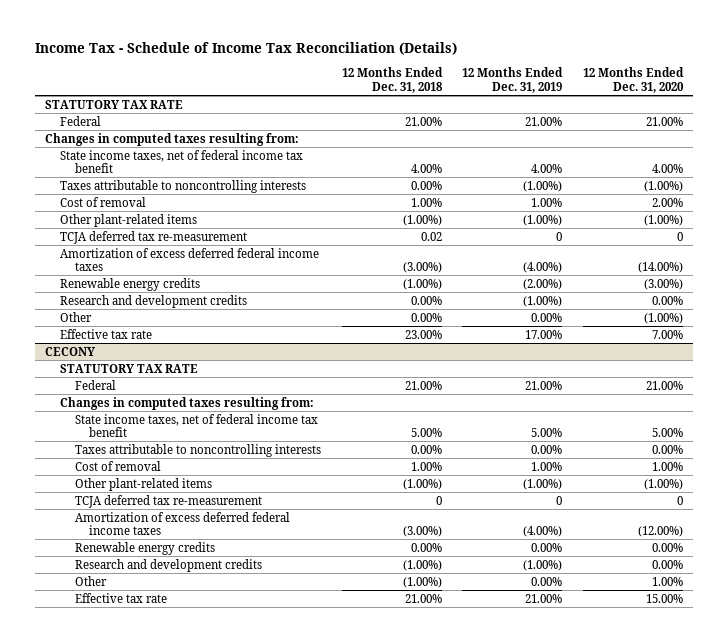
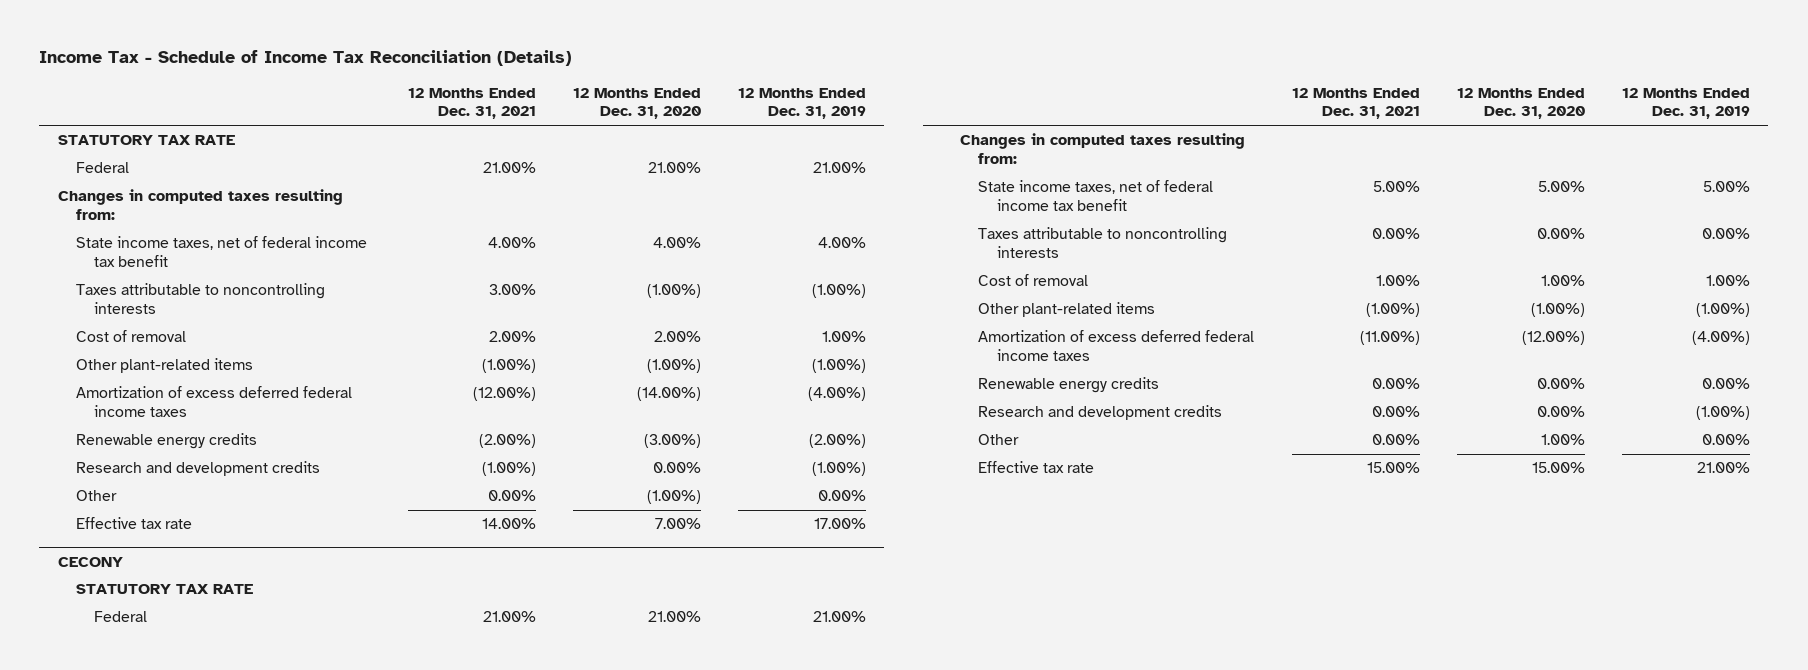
[341,67,443,93] 12 Months Ended Dec. 31, 2018 -> none
none -> [407,88,536,120] 12 Months Ended Dec. 31, 2021
[60,230,248,244] TCJA deferred tax re-measurement -> none
[74,494,262,508] TCJA deferred tax re-measurement -> none

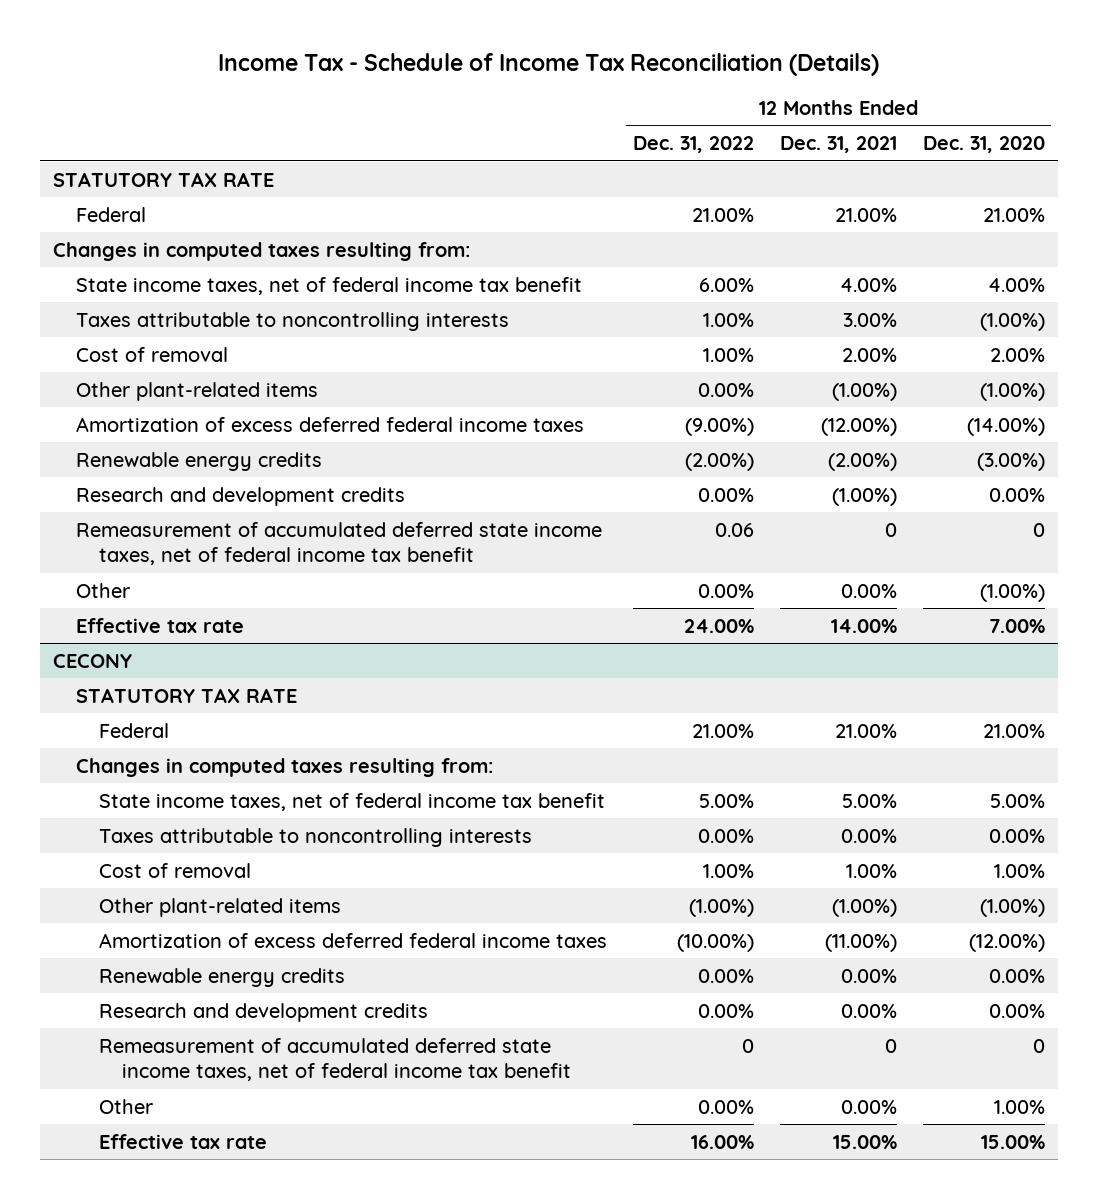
[737,88,866,120] 12 Months Ended Dec. 31, 2019 -> none
none -> [632,136,754,154] Dec. 31, 2022
none -> [75,521,602,566] Remeasurement of accumulated deferred state income taxes, net of federal income tax benefit
none -> [98,1037,572,1082] Remeasurement of accumulated deferred state income taxes, net of federal income tax benefit

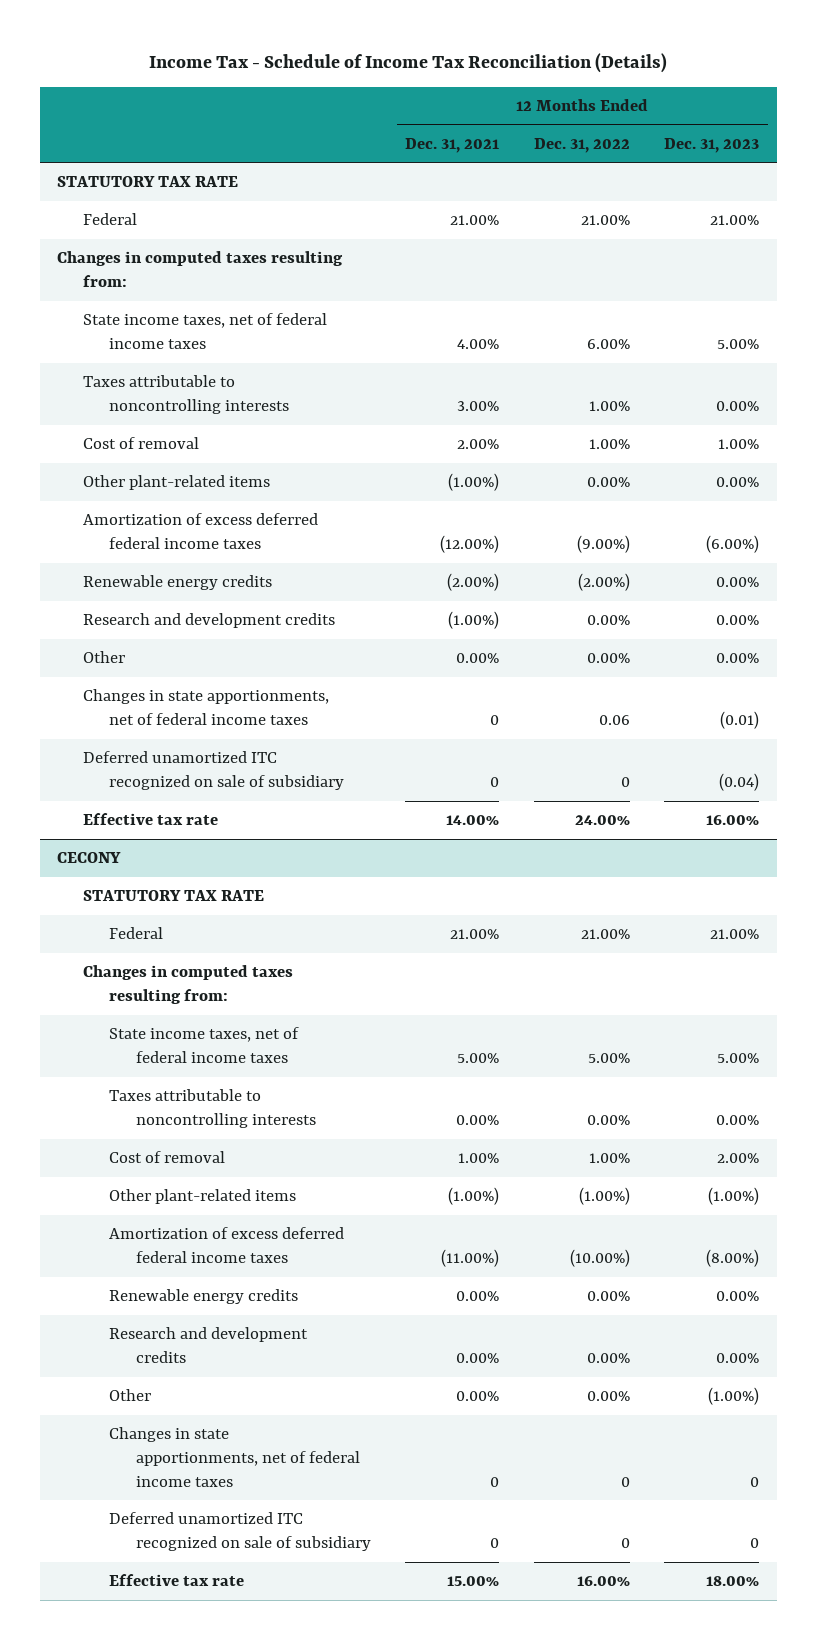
[922,136,1045,154] Dec. 31, 2020 -> none
none -> [664,137,760,153] Dec. 31, 2023
[75,276,582,295] State income taxes, net of federal income tax benefit -> [83,313,328,349] State income taxes, net of federal income taxes
[75,521,602,566] Remeasurement of accumulated deferred state income taxes, net of federal income tax benefit -> none
none -> [83,689,330,725] Changes in state apportionments, net of federal income taxes
none -> [83,751,345,790] Deferred unamortized ITC recognized on sale of subsidiary
[98,792,605,811] State income taxes, net of federal income tax benefit -> [109,1027,300,1063] State income taxes, net of federal income taxes
[98,1037,572,1082] Remeasurement of accumulated deferred state income taxes, net of federal income tax benefit -> none
none -> [109,1427,360,1487] Changes in state apportionments, net of federal income taxes
none -> [109,1512,371,1551] Deferred unamortized ITC recognized on sale of subsidiary

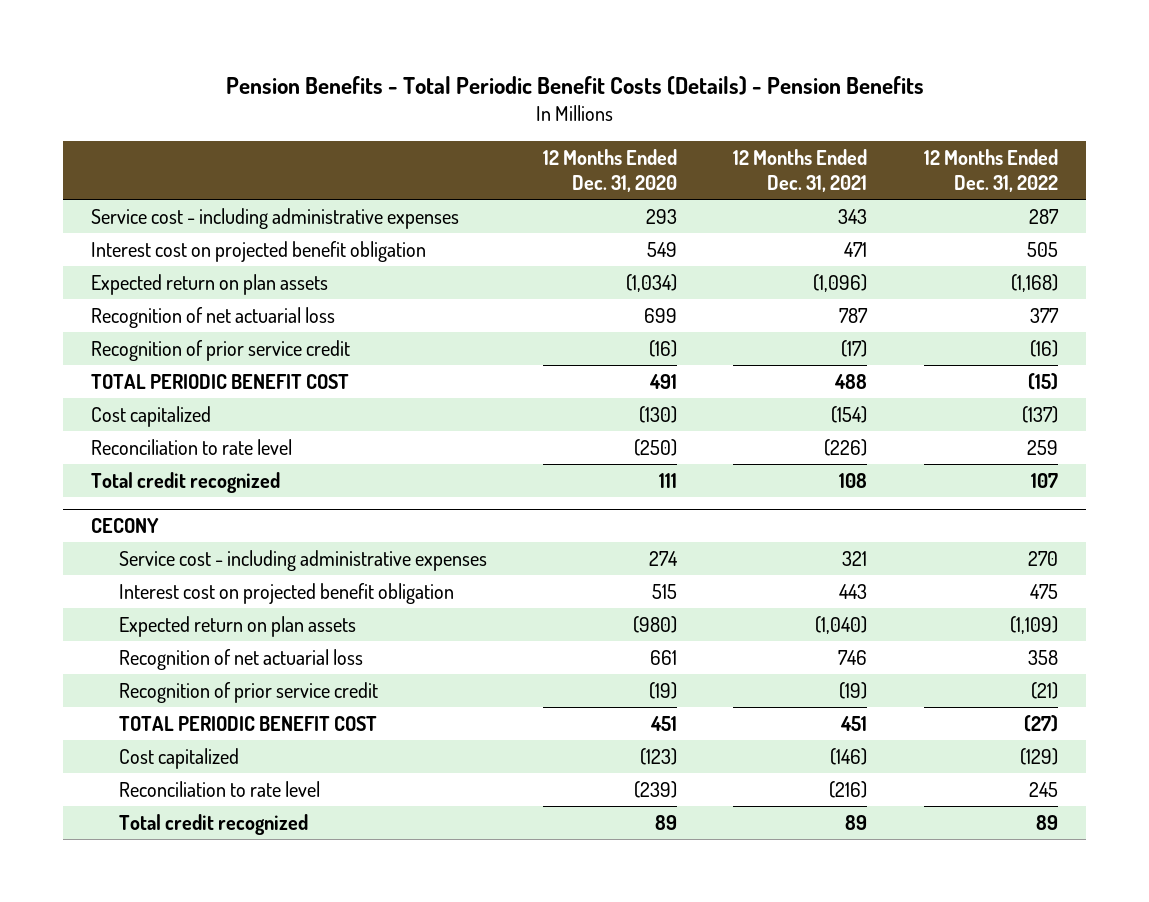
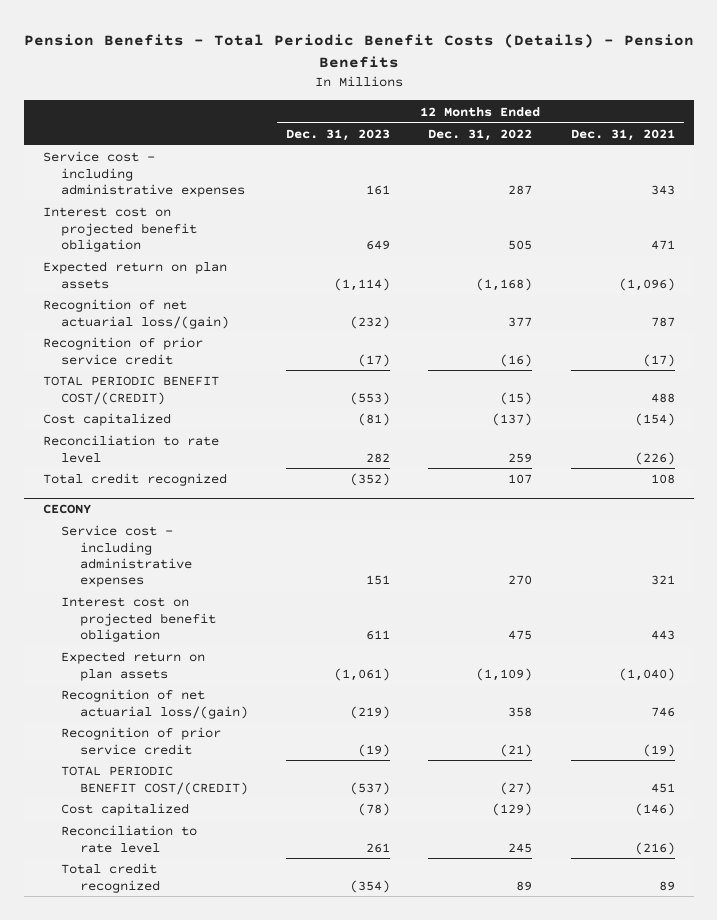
[543,148,678,192] 12 Months Ended Dec. 31, 2020 -> none
none -> [286,128,391,141] Dec. 31, 2023
[91,306,336,328] Recognition of net actuarial loss -> [42,299,230,329] Recognition of net actuarial loss/(gain)
[91,373,350,389] TOTAL PERIODIC BENEFIT COST -> [42,376,219,405] TOTAL PERIODIC BENEFIT COST/(CREDIT)
[118,648,363,670] Recognition of net actuarial loss -> [61,689,249,719] Recognition of net actuarial loss/(gain)
[118,715,377,731] TOTAL PERIODIC BENEFIT COST -> [61,766,249,795] TOTAL PERIODIC BENEFIT COST/(CREDIT)

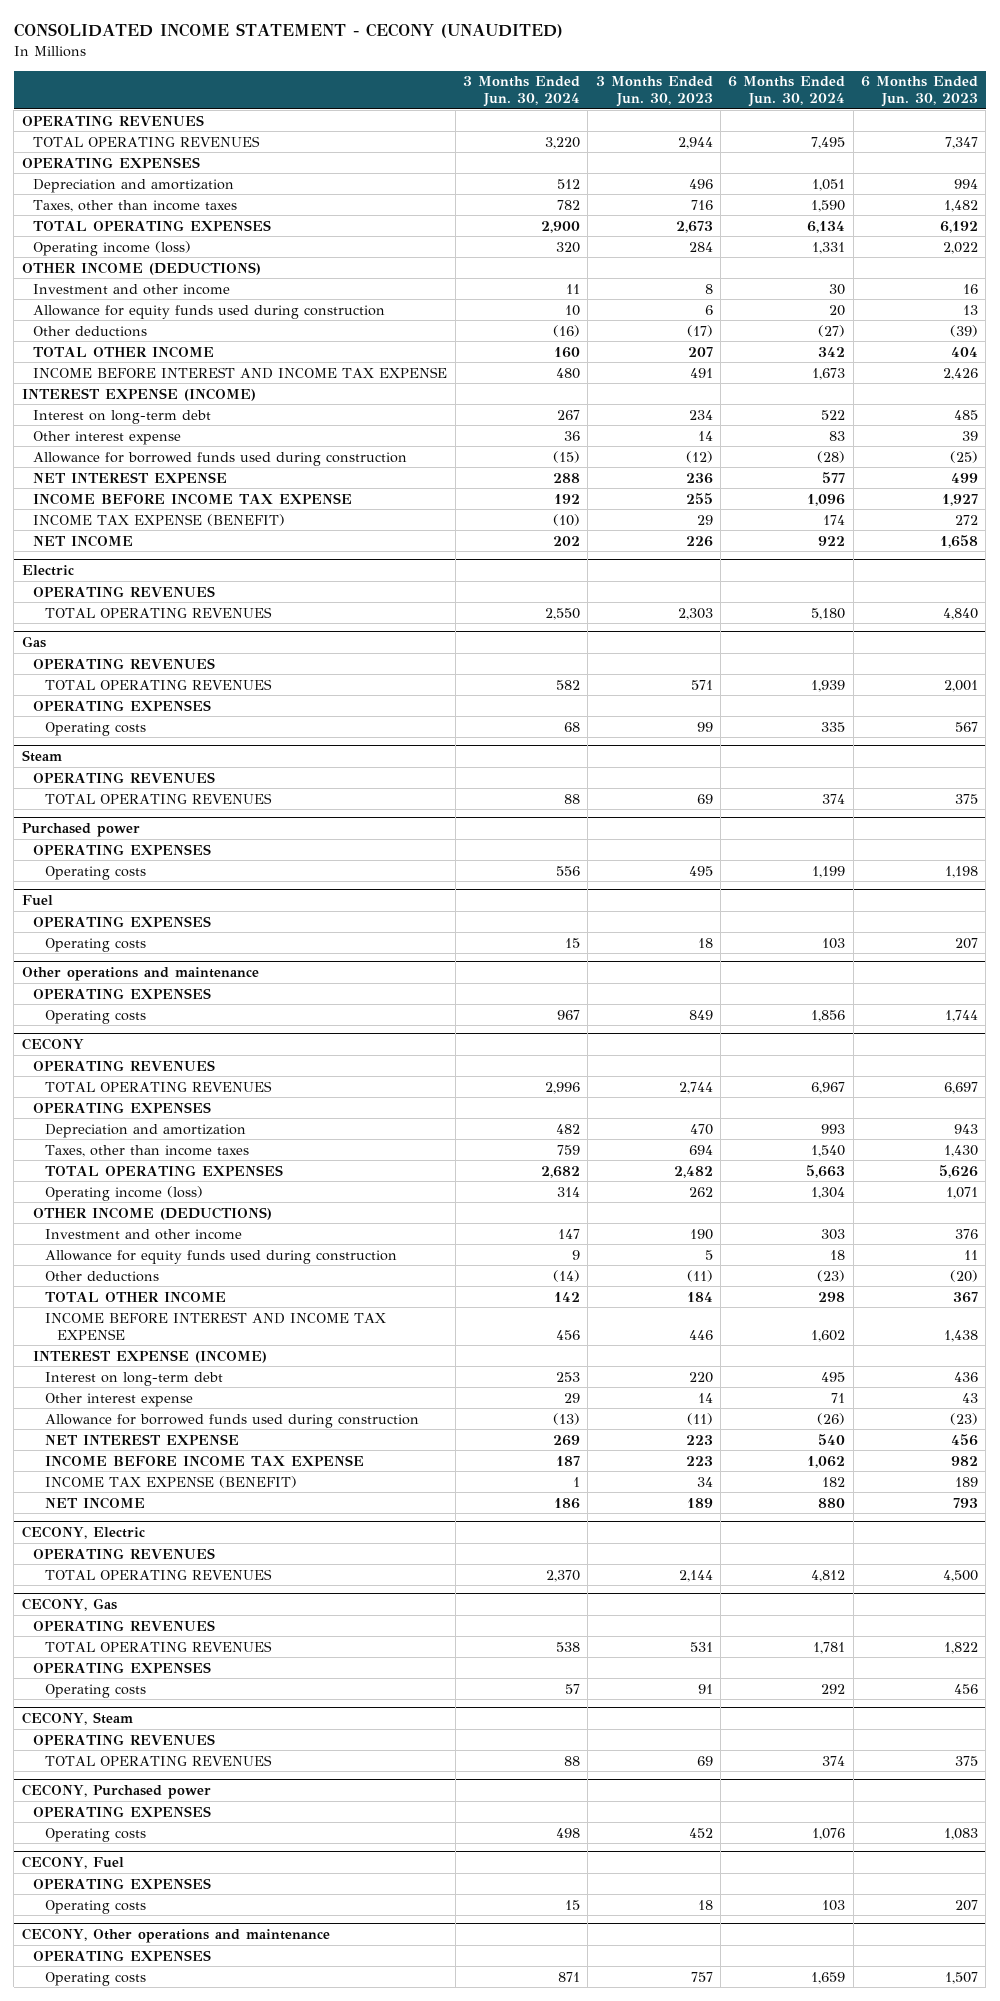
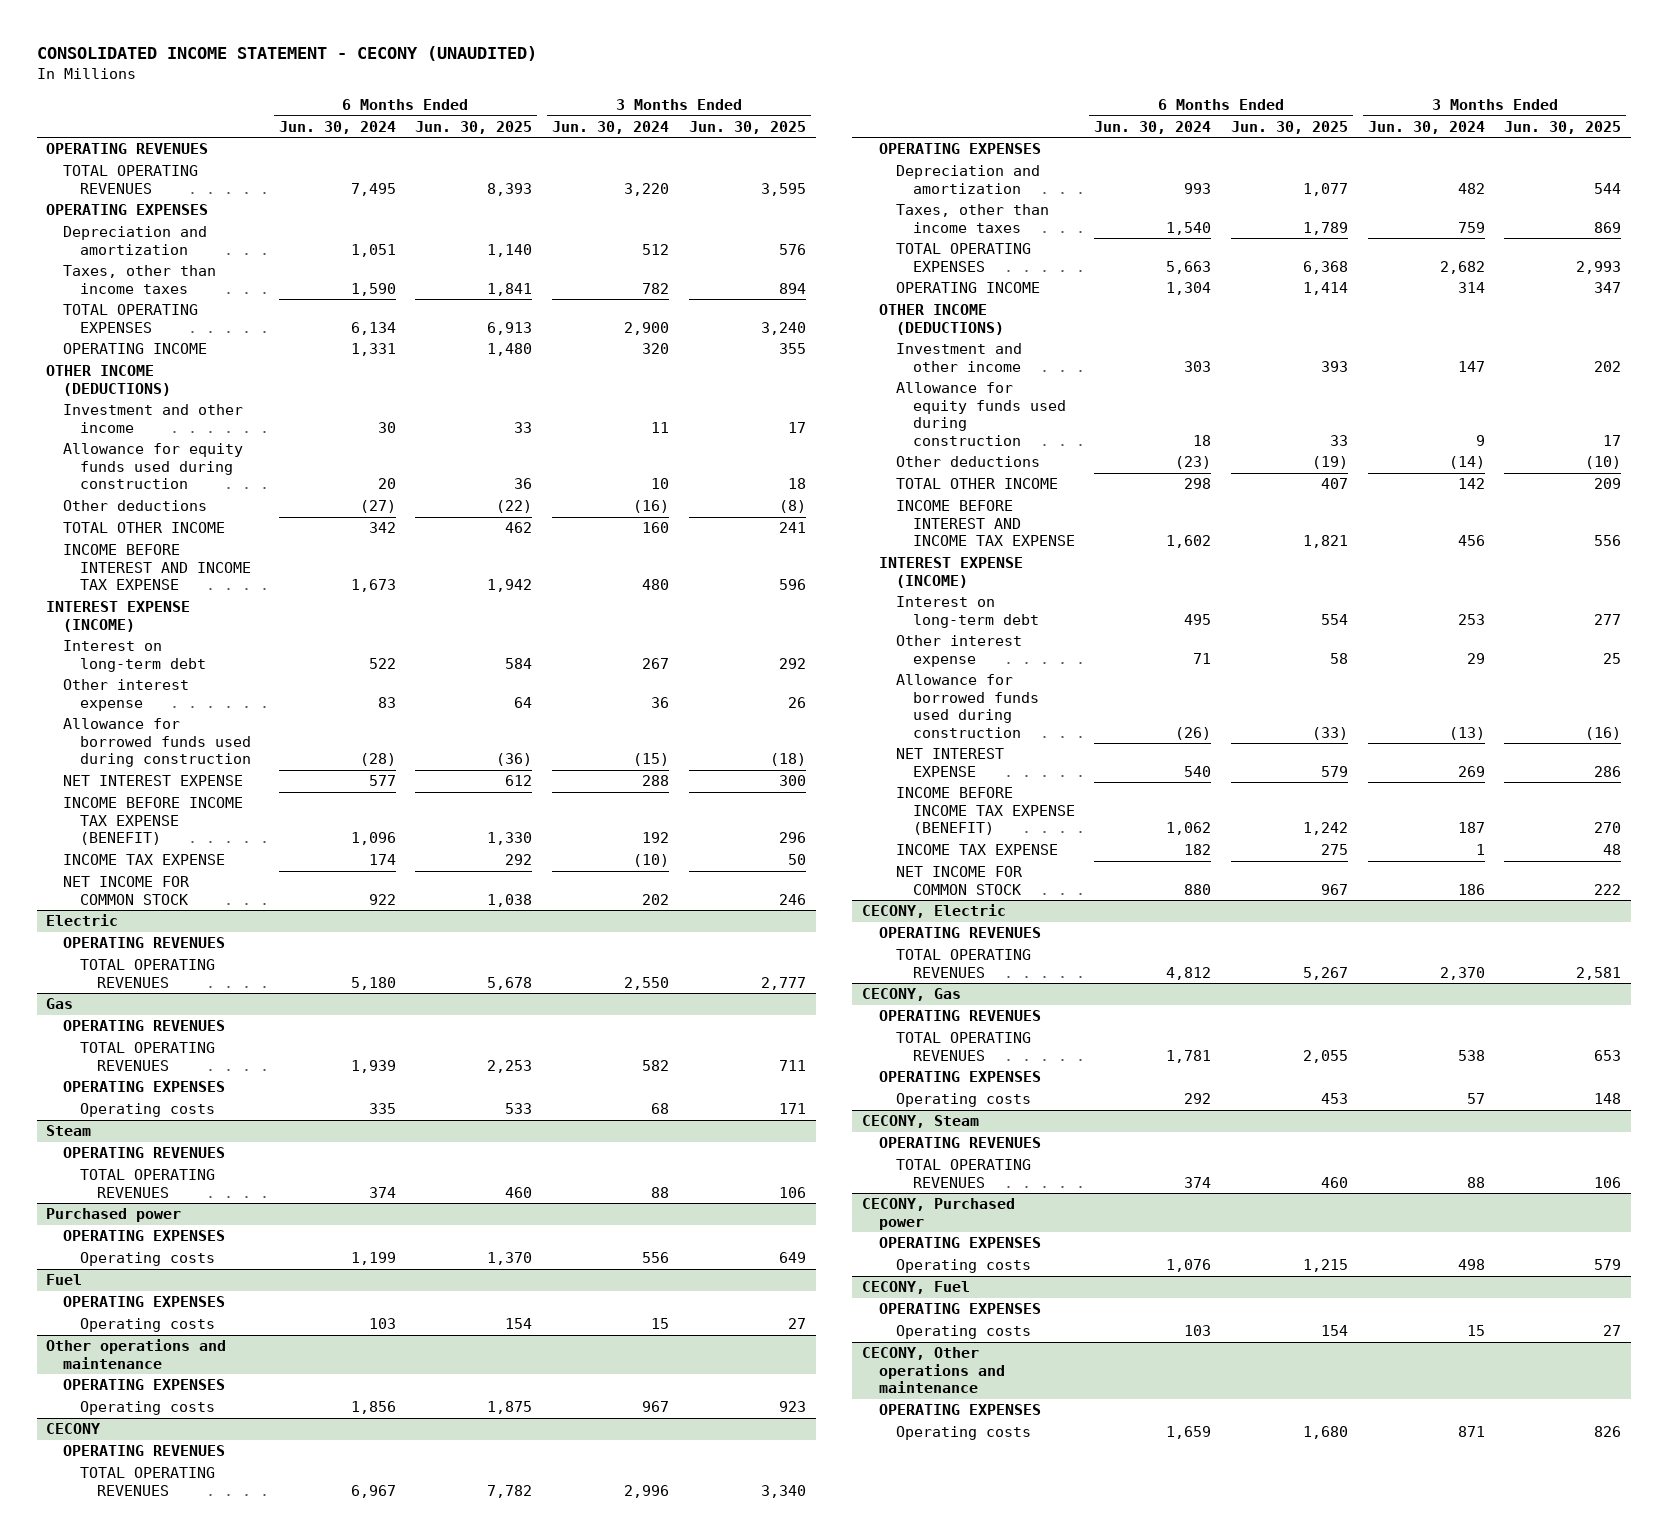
[595,76,713,108] 3 Months Ended Jun. 30, 2023 -> none
[860,76,978,108] 6 Months Ended Jun. 30, 2023 -> none
none -> [415,120,533,134] Jun. 30, 2025
none -> [688,120,806,134] Jun. 30, 2025
[33,240,192,256] Operating income (loss) -> [63,343,208,355] OPERATING INCOME
[33,492,353,505] INCOME BEFORE INCOME TAX EXPENSE -> [63,797,244,846] INCOME BEFORE INCOME TAX EXPENSE (BENEFIT)
[33,513,286,526] INCOME TAX EXPENSE (BENEFIT) -> [63,854,226,866] INCOME TAX EXPENSE
[33,534,134,547] NET INCOME -> [63,876,191,905] NET INCOME FOR COMMON STOCK
[45,1185,204,1201] Operating income (loss) -> [895,282,1040,294] OPERATING INCOME
[45,1454,365,1467] INCOME BEFORE INCOME TAX EXPENSE -> [895,787,1075,836] INCOME BEFORE INCOME TAX EXPENSE (BENEFIT)
[45,1475,298,1488] INCOME TAX EXPENSE (BENEFIT) -> [895,844,1058,856] INCOME TAX EXPENSE
[45,1496,146,1509] NET INCOME -> [895,866,1023,895] NET INCOME FOR COMMON STOCK

